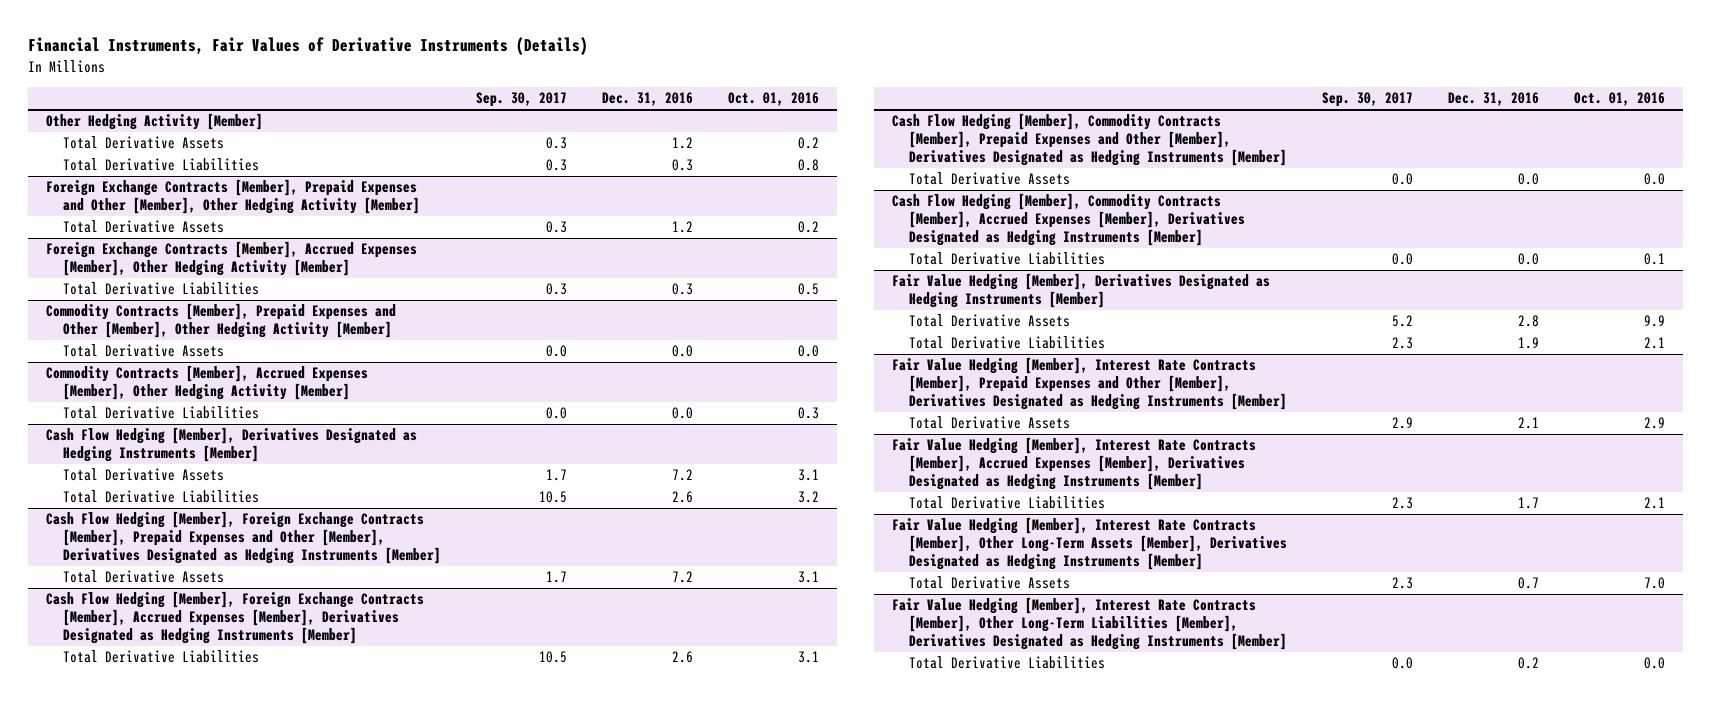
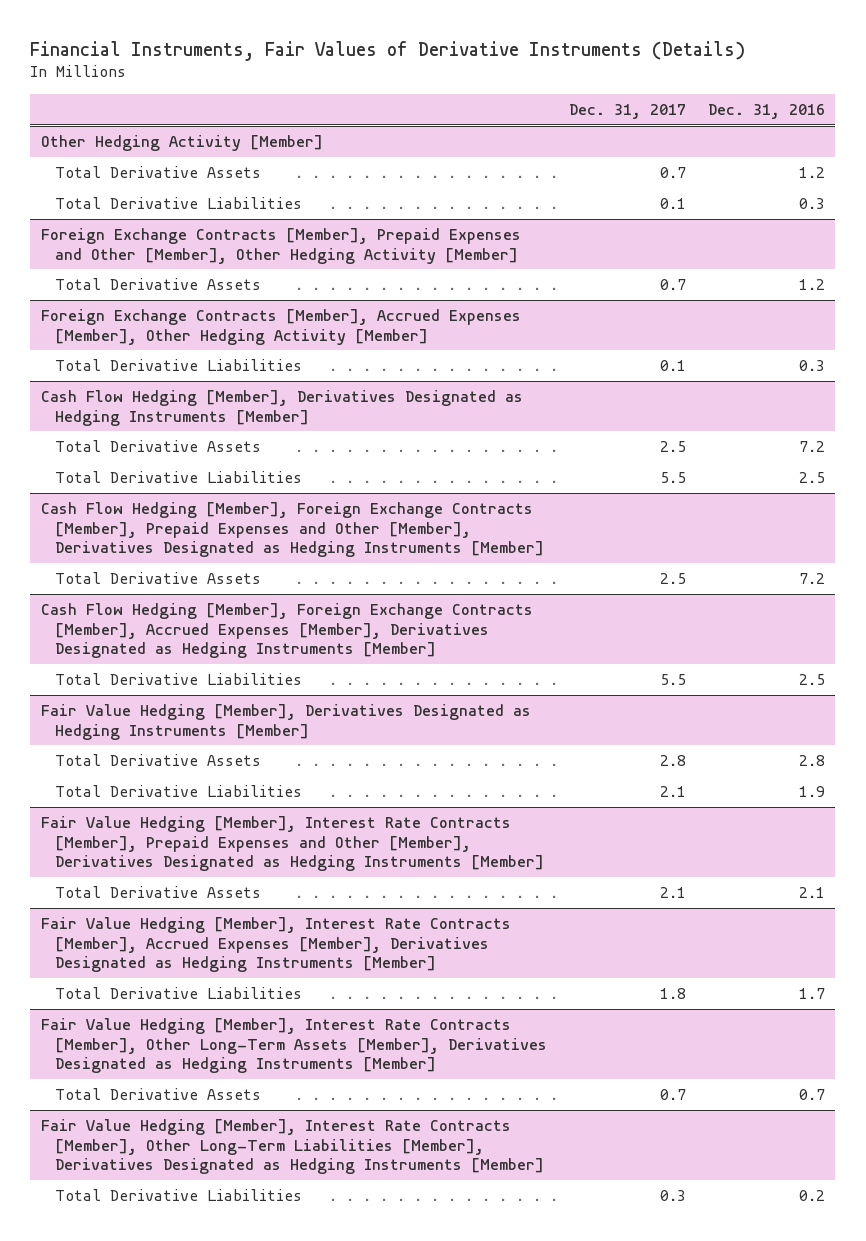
[476,92,568,108] Sep. 30, 2017 -> none
[728,92,820,107] Oct. 01, 2016 -> none
none -> [568,103,686,119] Dec. 31, 2017
[45,303,396,339] Commodity Contracts [Member], Prepaid Expenses and Other [Member], Other Hedging Activity [Member] -> none
[63,344,225,358] Total Derivative Assets -> none
[45,365,368,401] Commodity Contracts [Member], Accrued Expenses [Member], Other Hedging Activity [Member] -> none
[63,406,260,420] Total Derivative Liabilities -> none
[672,491,694,504] 2.6 -> [798,472,825,484] 2.5
[891,113,1288,166] Cash Flow Hedging [Member], Commodity Contracts [Member], Prepaid Expenses and Other [Member], Derivatives Designated as Hedging Instruments [Member] -> none
[909,172,1071,186] Total Derivative Assets -> none
[891,193,1246,246] Cash Flow Hedging [Member], Commodity Contracts [Member], Accrued Expenses [Member], Derivatives Designated as Hedging Instruments [Member] -> none
[909,252,1106,266] Total Derivative Liabilities -> none
[672,651,694,664] 2.6 -> [798,674,825,686] 2.5

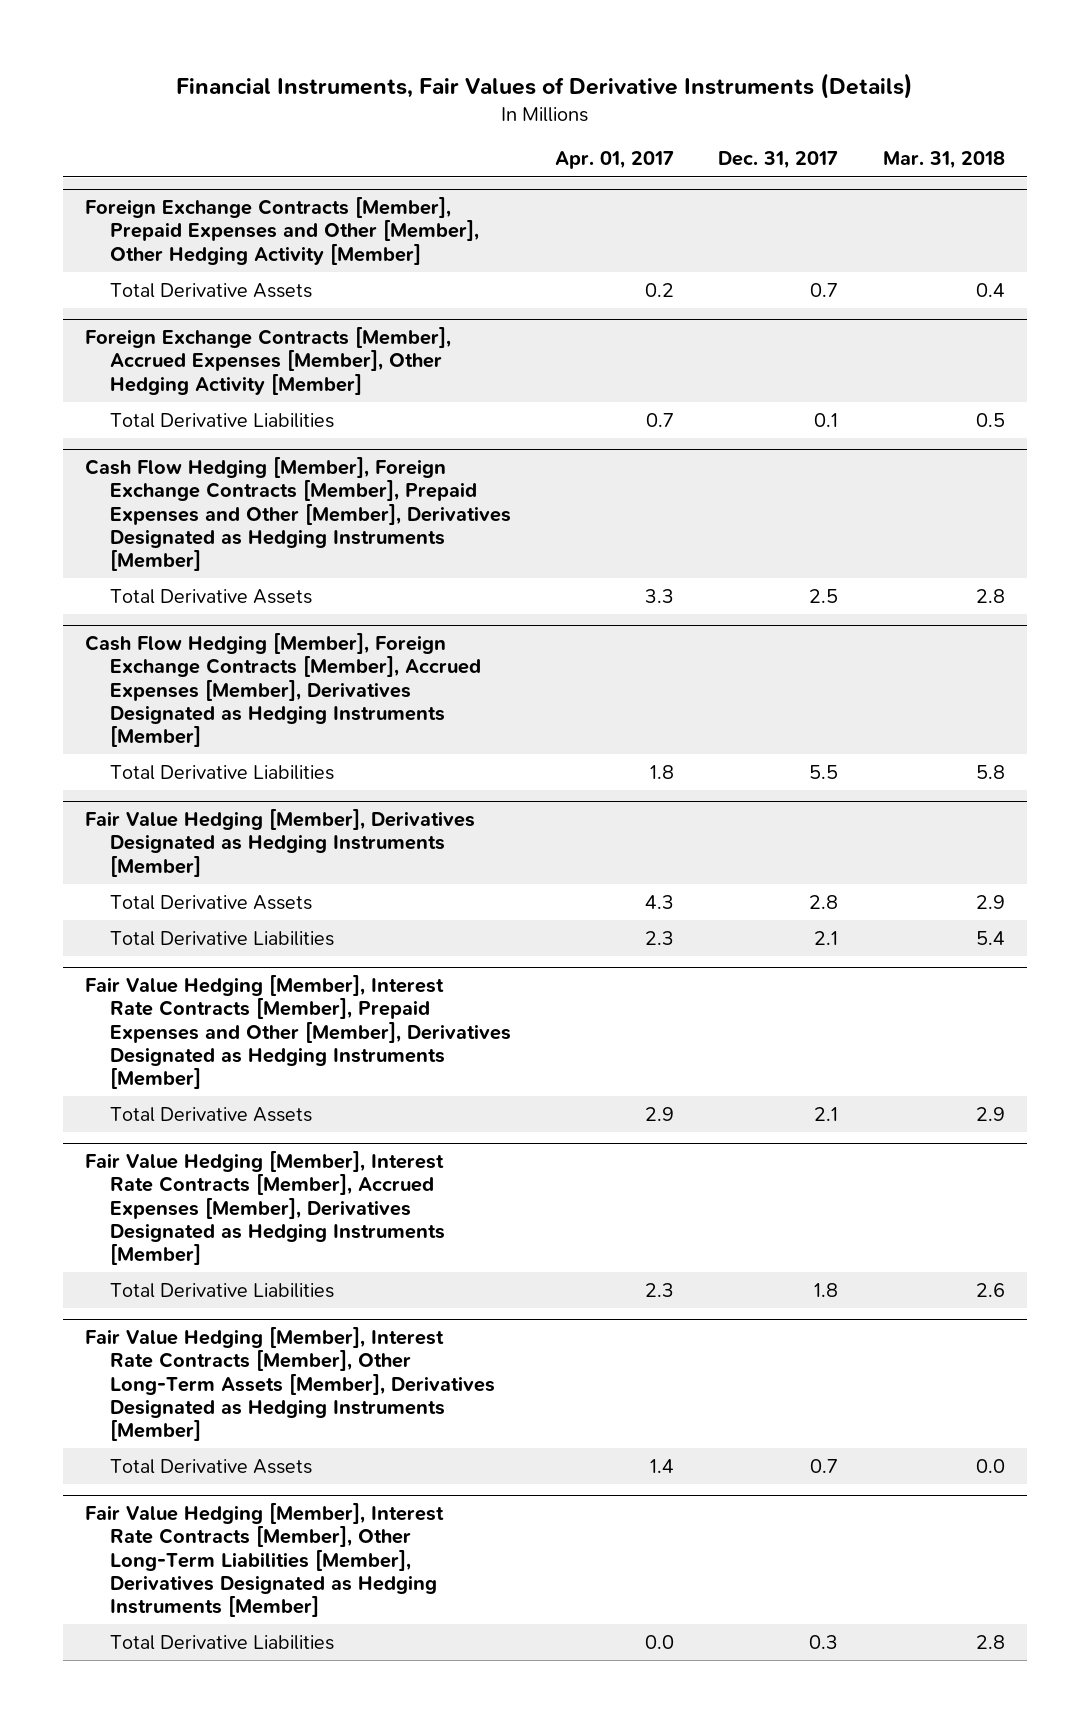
[707,103,825,119] Dec. 31, 2016 -> none
none -> [555,151,675,170] Apr. 01, 2017
none -> [882,151,1005,170] Mar. 31, 2018
[41,135,324,152] Other Hedging Activity [Member] -> none
[55,166,262,179] Total Derivative Assets -> none
[55,197,303,210] Total Derivative Liabilities -> none
[41,390,524,426] Cash Flow Hedging [Member], Derivatives Designated as Hedging Instruments [Member] -> none
[55,440,262,453] Total Derivative Assets -> none
[55,471,303,484] Total Derivative Liabilities -> none

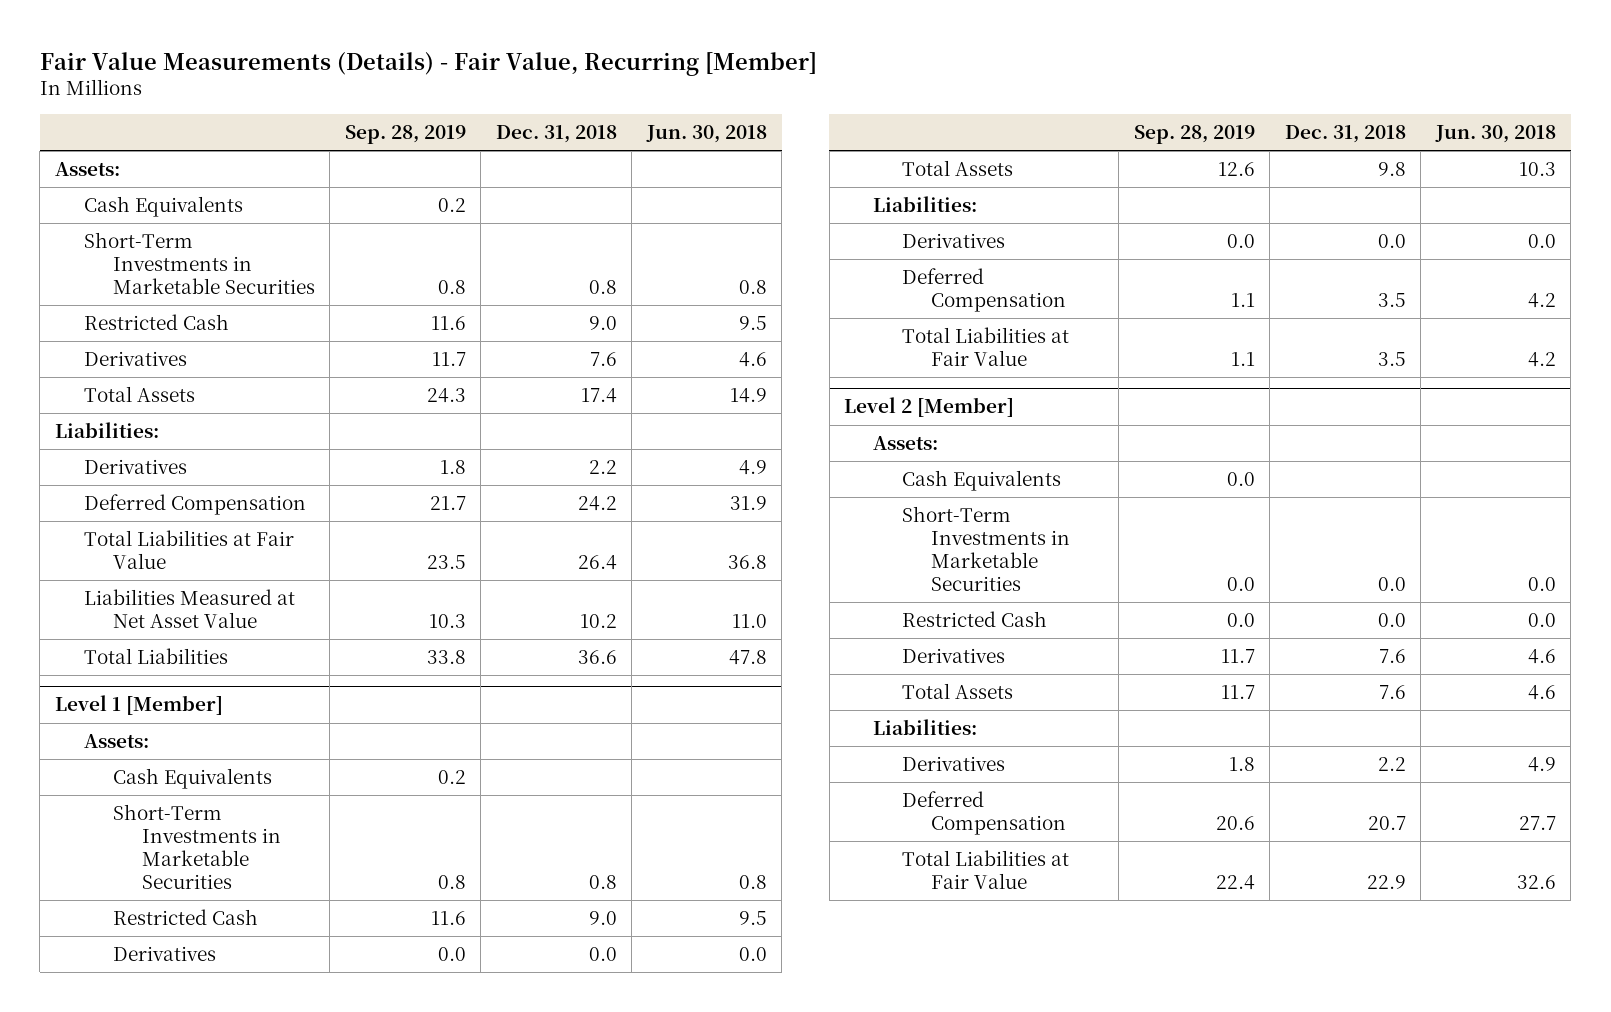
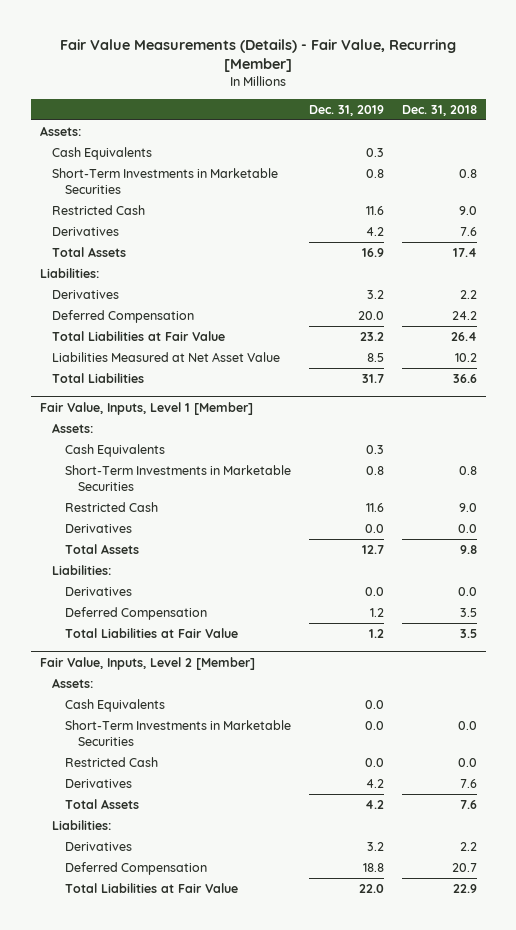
[344,125,466,145] Sep. 28, 2019 -> none
[645,125,767,144] Jun. 30, 2018 -> none
none -> [308,104,384,116] Dec. 31, 2019
[54,695,223,716] Level 1 [Member] -> [39,401,253,415] Fair Value, Inputs, Level 1 [Member]
[844,397,1015,418] Level 2 [Member] -> [39,656,255,670] Fair Value, Inputs, Level 2 [Member]

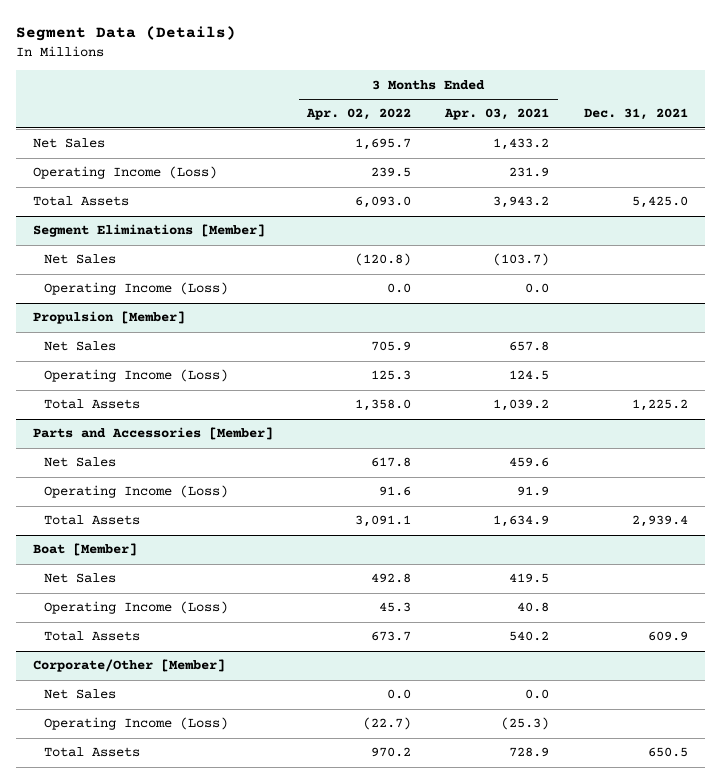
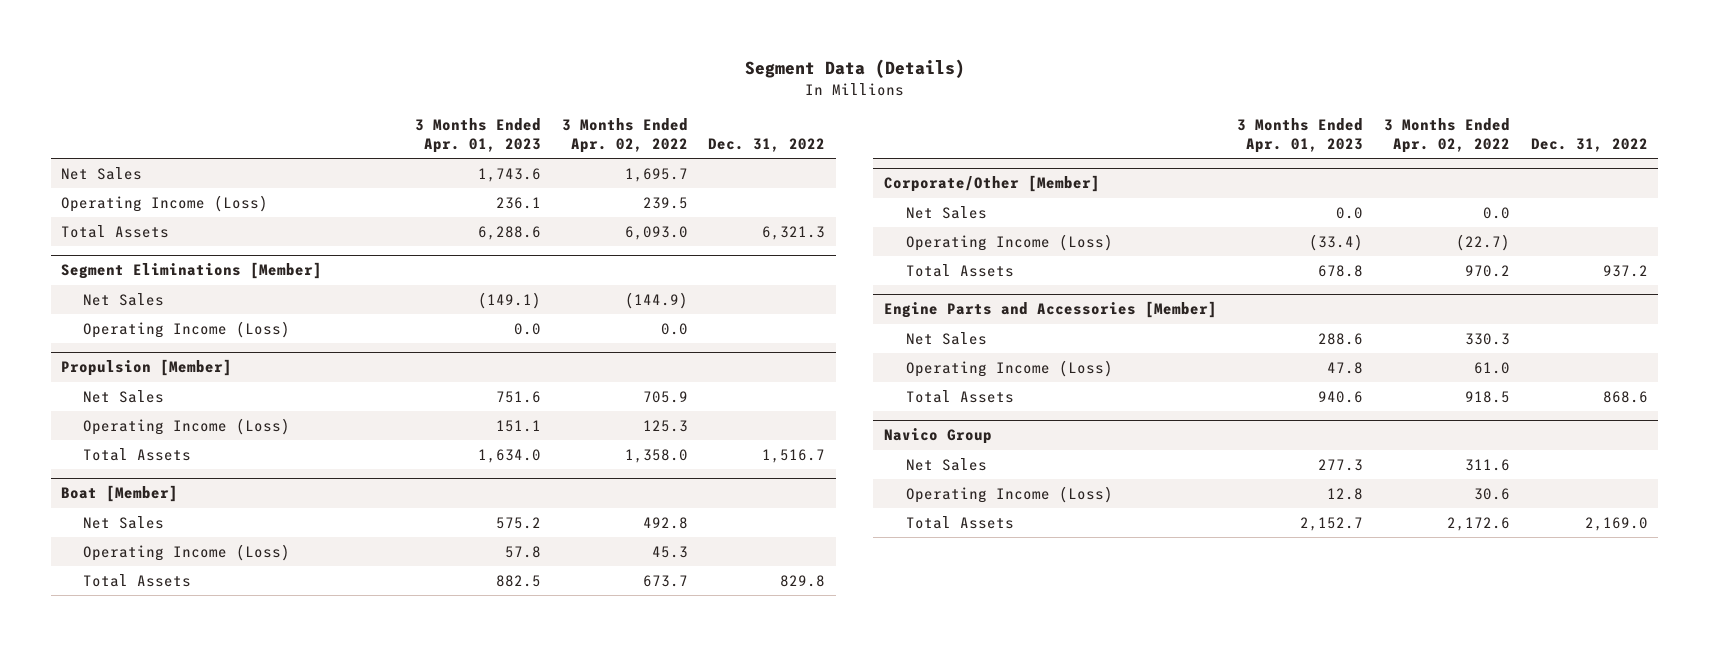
[444,108,550,121] Apr. 03, 2021 -> none
[583,108,688,121] Dec. 31, 2021 -> none
none -> [414,117,541,153] 3 Months Ended Apr. 01, 2023
none -> [708,137,826,152] Dec. 31, 2022
[355,253,412,267] (120.8) -> [624,291,688,309] (144.9)
[33,427,274,441] Parts and Accessories [Member] -> none
[43,457,116,468] Net Sales -> none
[43,485,228,499] Operating Income (Loss) -> none
[43,515,140,526] Total Assets -> none
none -> [883,301,1217,319] Engine Parts and Accessories [Member]
none -> [905,331,987,345] Net Sales
none -> [905,359,1113,377] Operating Income (Loss)
none -> [905,389,1014,403] Total Assets
none -> [883,428,992,445] Navico Group
none -> [905,457,987,471] Net Sales
none -> [905,485,1113,503] Operating Income (Loss)
none -> [905,515,1014,529] Total Assets

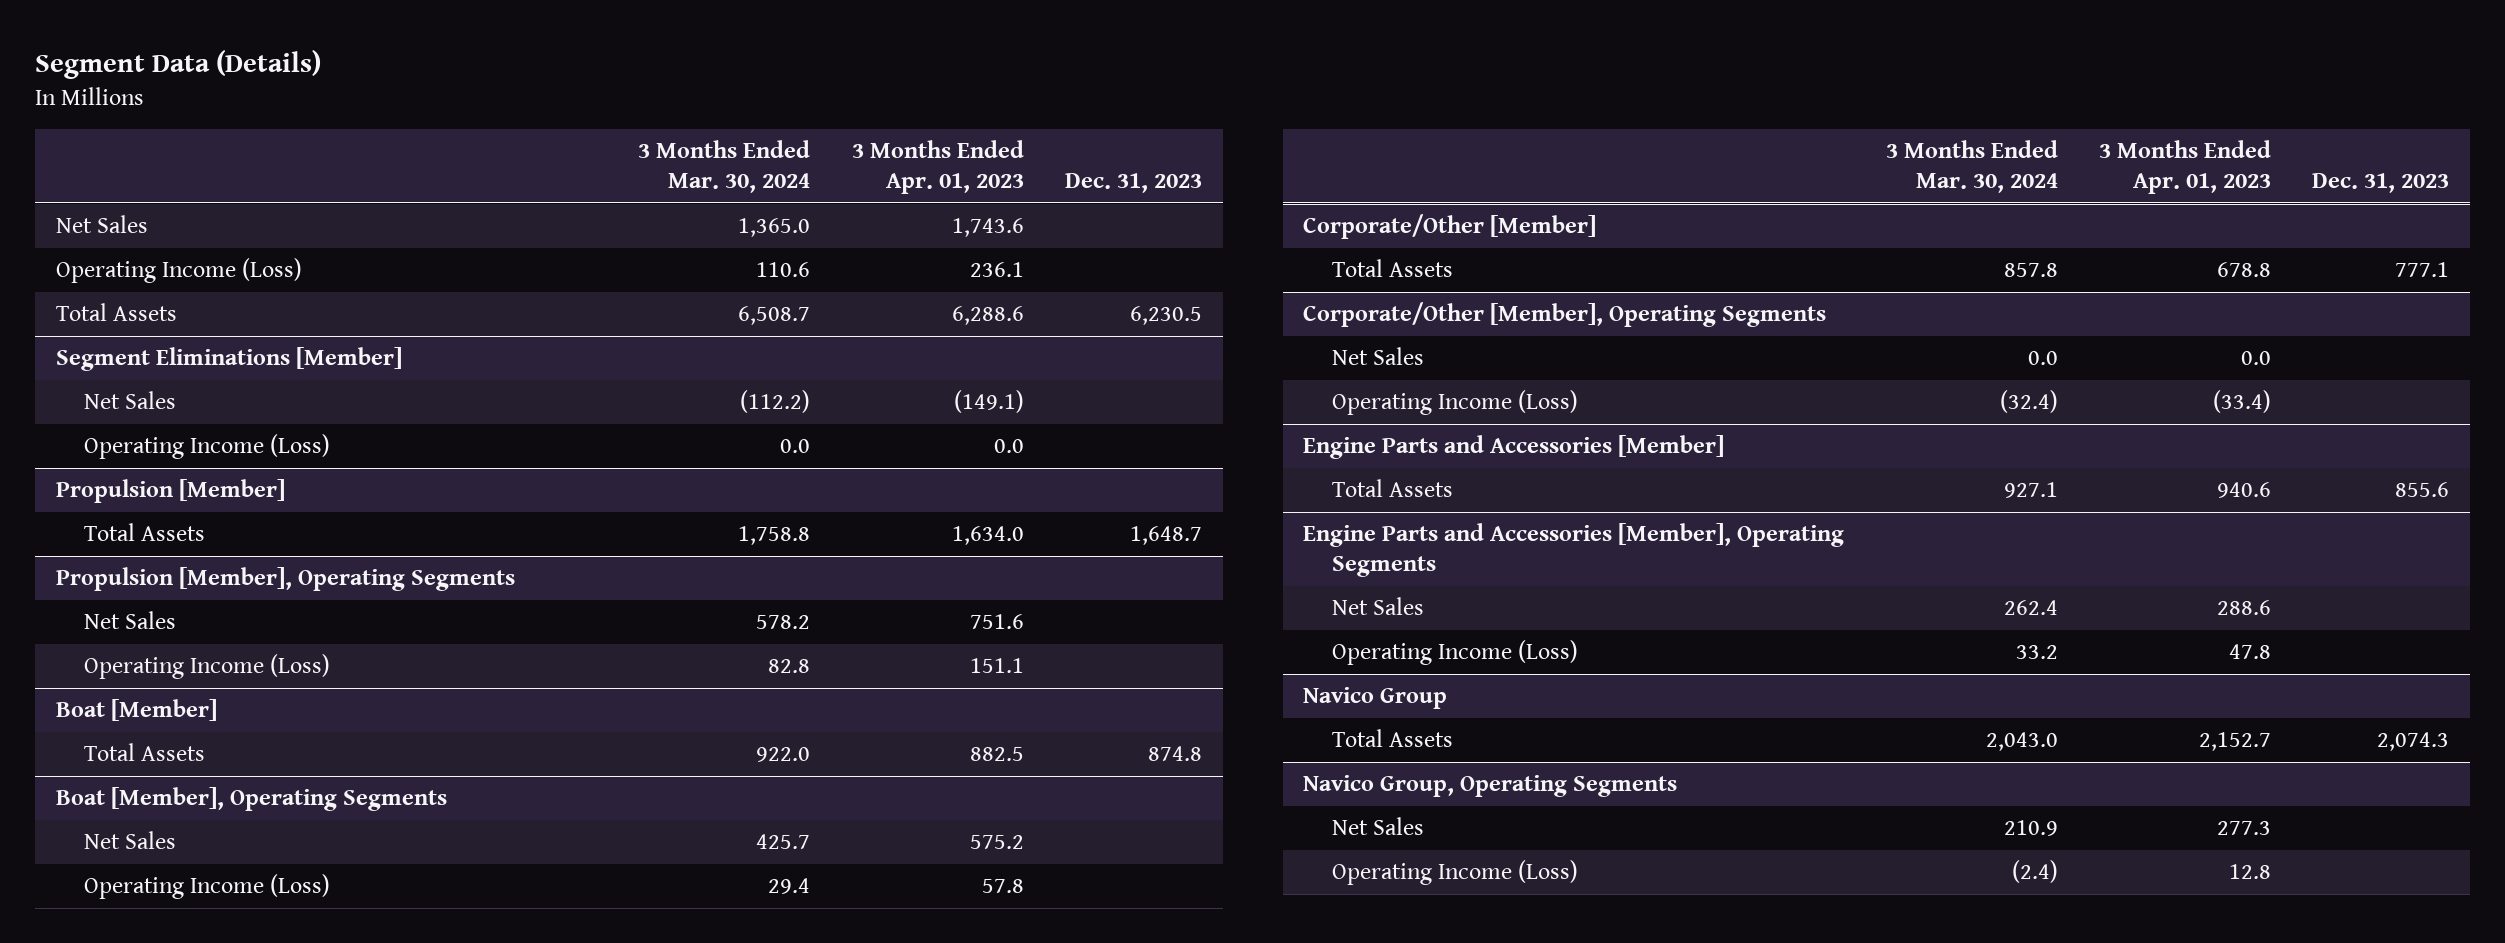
[561,117,688,153] 3 Months Ended Apr. 02, 2022 -> none
[708,137,826,152] Dec. 31, 2022 -> none
none -> [638,140,811,194] 3 Months Ended Mar. 30, 2024
none -> [1064,173,1202,194] Dec. 31, 2023
[83,447,192,461] Total Assets -> [84,523,206,542] Total Assets
none -> [55,567,515,592] Propulsion [Member], Operating Segments
[83,573,192,587] Total Assets -> [84,743,206,762] Total Assets
none -> [55,787,447,812] Boat [Member], Operating Segments
[905,263,1014,277] Total Assets -> [1331,259,1453,278] Total Assets
none -> [1303,302,1827,328] Corporate/Other [Member], Operating Segments
[905,389,1014,403] Total Assets -> [1331,479,1453,498] Total Assets
none -> [1303,523,1845,578] Engine Parts and Accessories [Member], Operating Segments
[905,515,1014,529] Total Assets -> [1331,729,1453,748] Total Assets
none -> [1303,775,1678,798] Navico Group, Operating Segments

